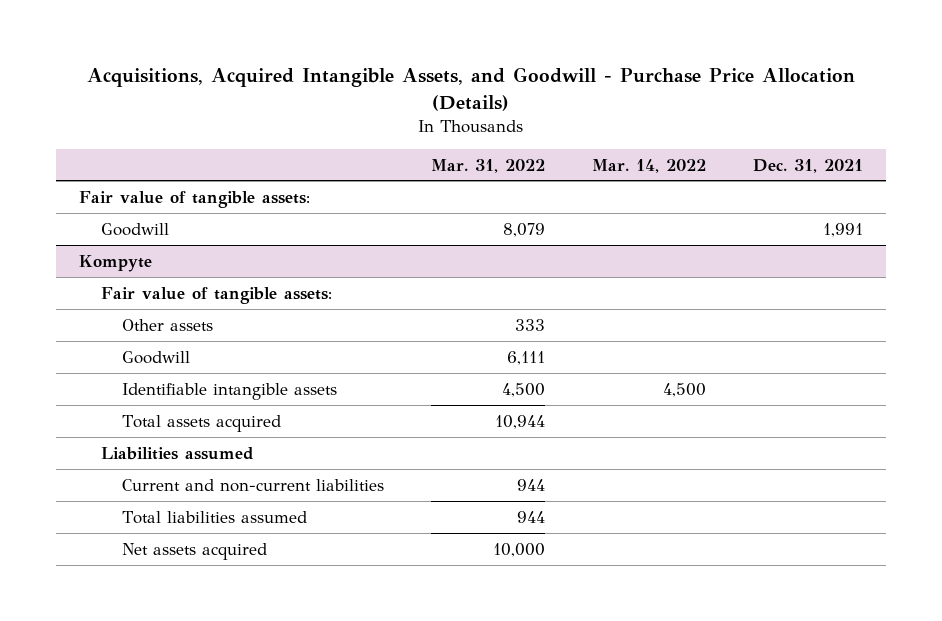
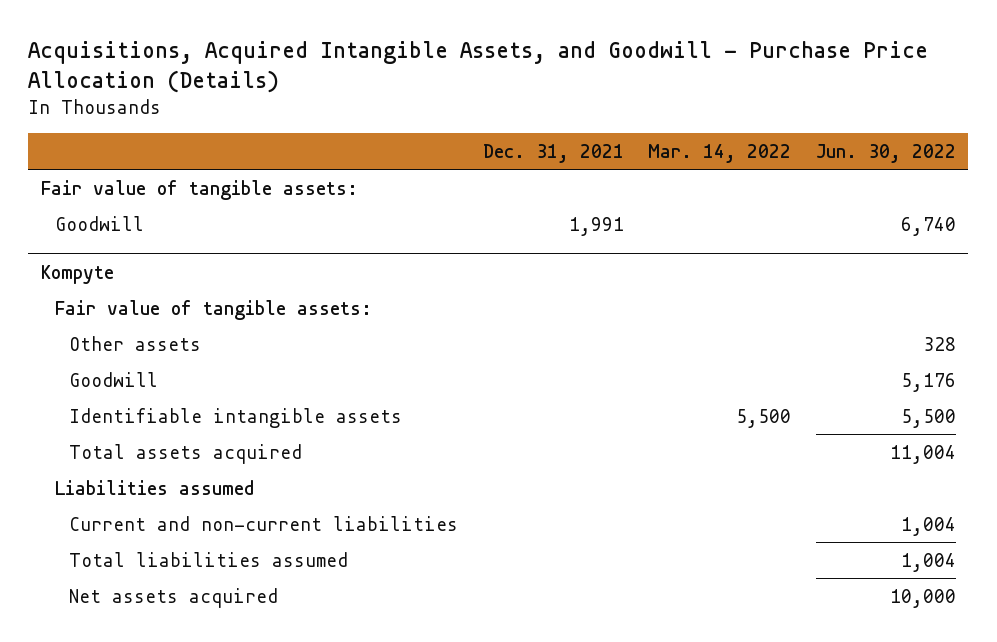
[430,158,545,173] Mar. 31, 2022 -> none
none -> [815,143,956,163] Jun. 30, 2022
[662,382,706,397] 4,500 -> [736,408,792,428] 5,500

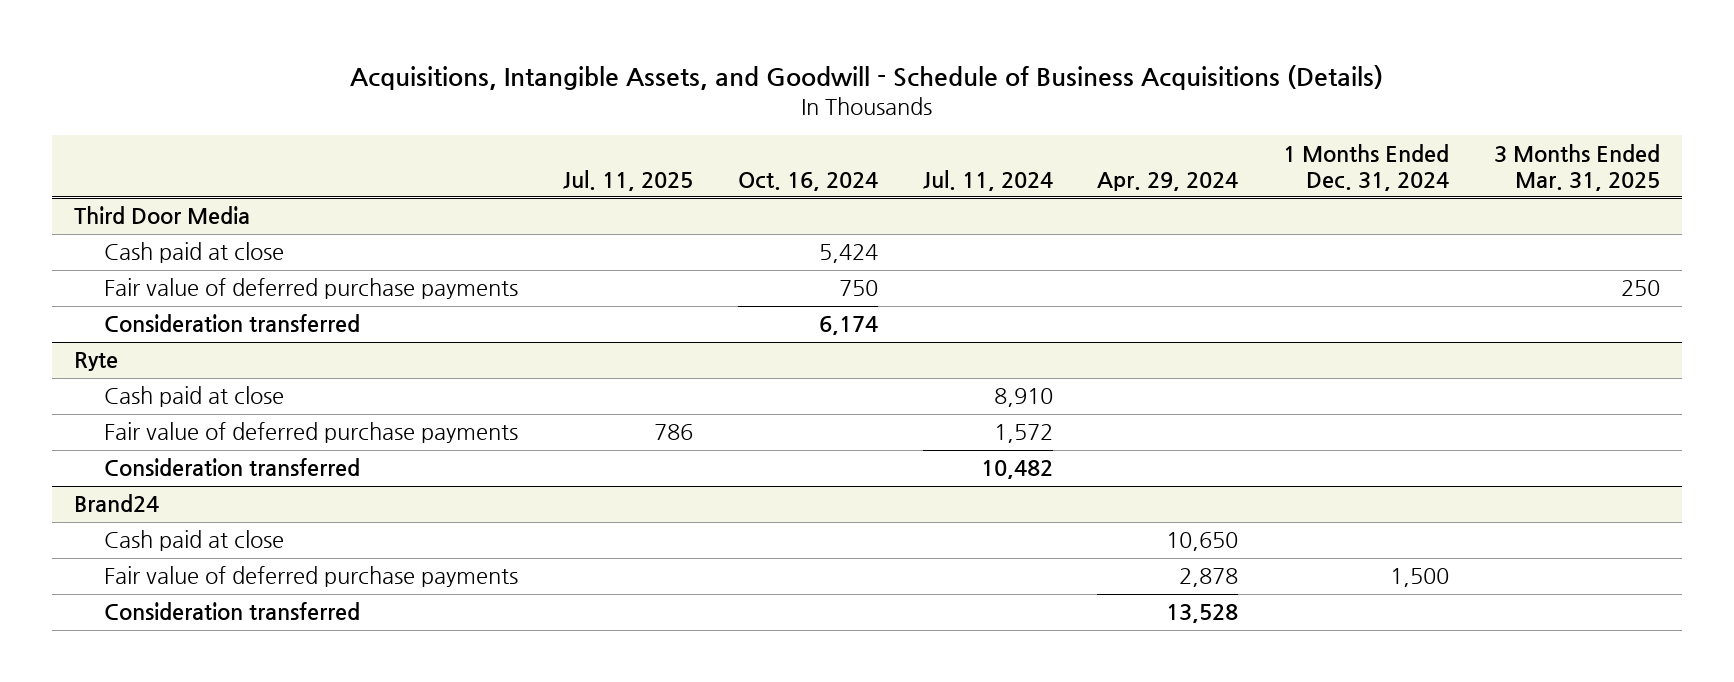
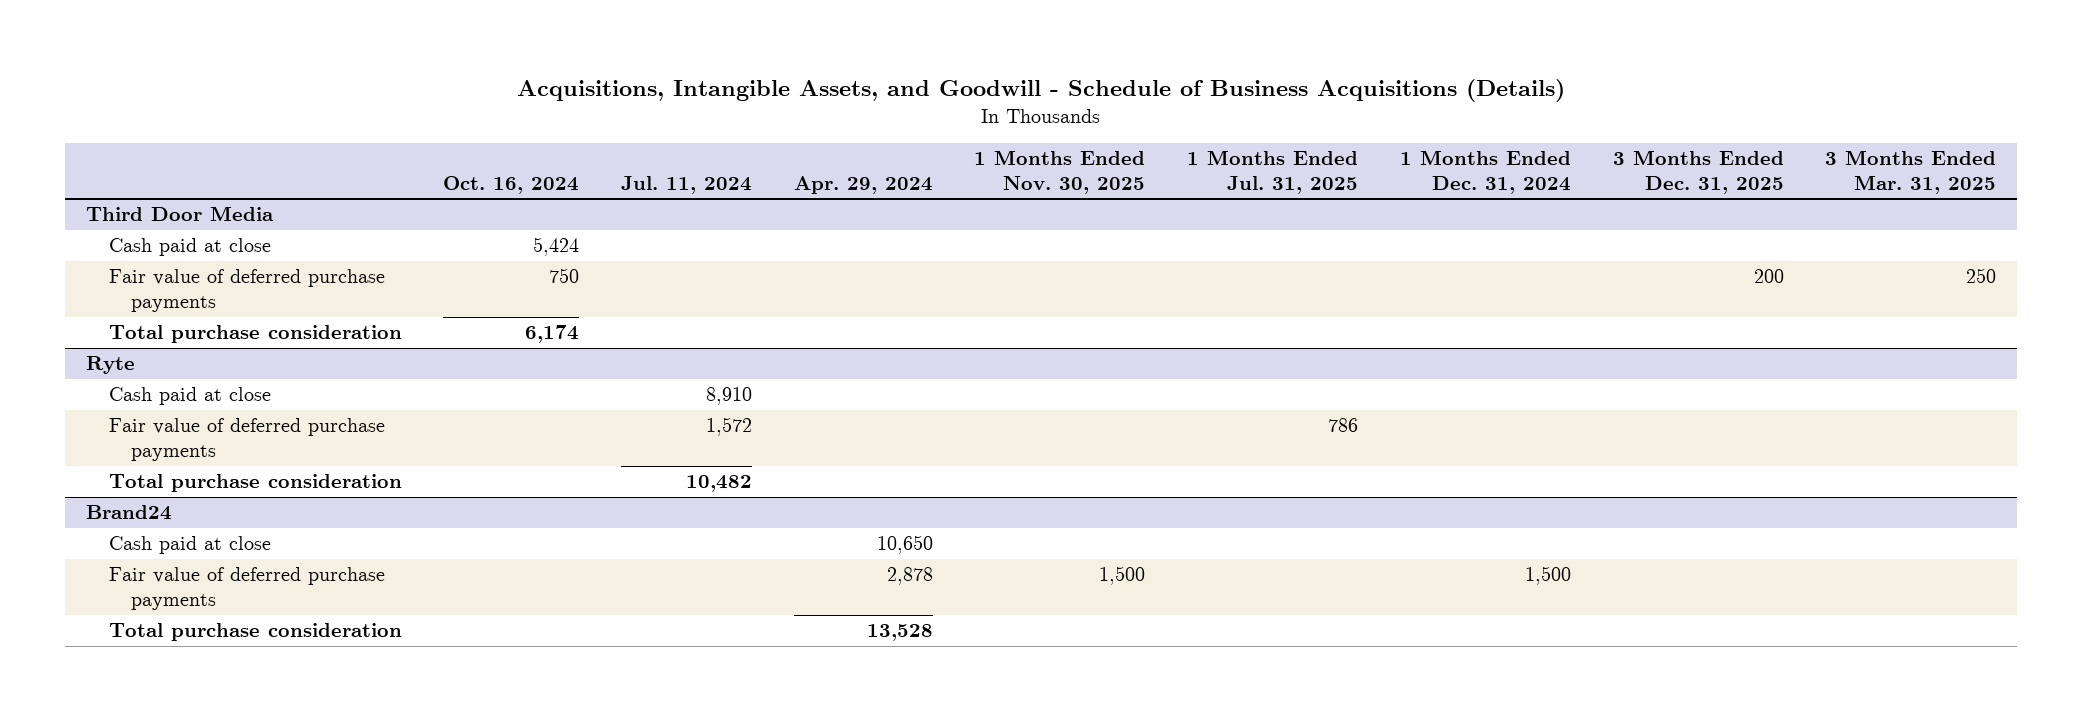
[562,169,693,191] Jul. 11, 2025 -> none
none -> [974,149,1146,194] 1 Months Ended Nov. 30, 2025
none -> [1187,149,1359,194] 1 Months Ended Jul. 31, 2025
none -> [1612,149,1784,194] 3 Months Ended Dec. 31, 2025
[104,314,361,333] Consideration transferred -> [108,325,402,344] Total purchase consideration
[104,458,361,477] Consideration transferred -> [108,474,402,493] Total purchase consideration
[104,602,361,621] Consideration transferred -> [108,623,402,642] Total purchase consideration

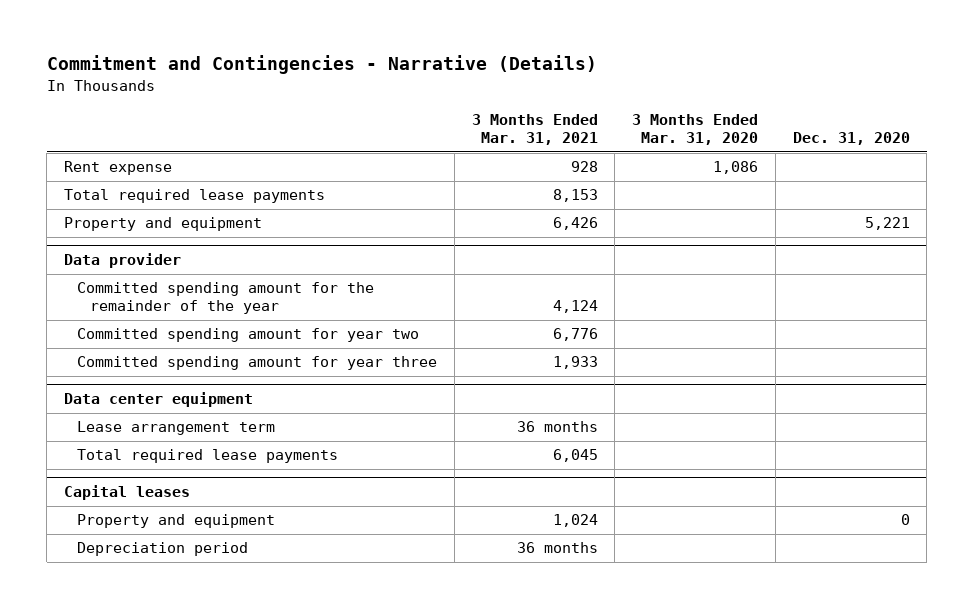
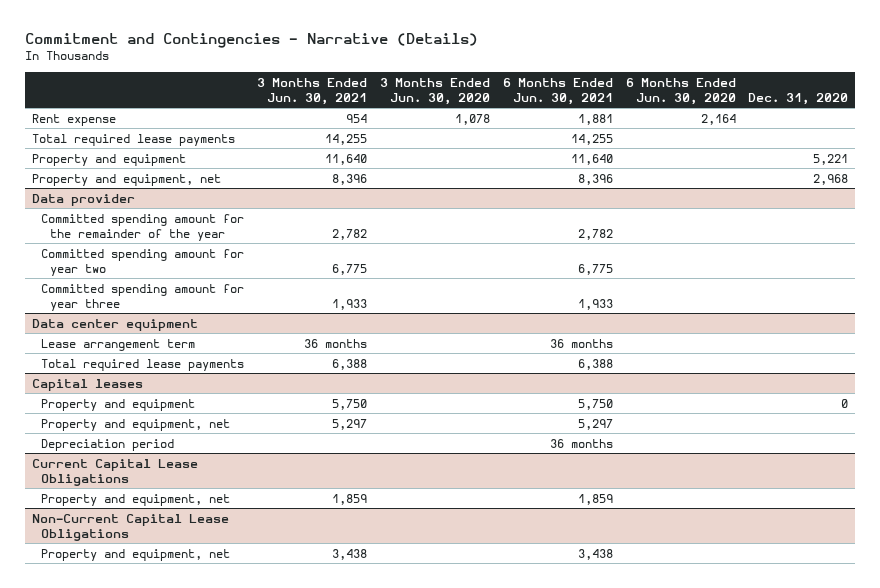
[471,114,598,146] 3 Months Ended Mar. 31, 2021 -> none
[632,114,759,146] 3 Months Ended Mar. 31, 2020 -> none
none -> [256,77,367,105] 3 Months Ended Jun. 30, 2021
none -> [379,77,490,105] 3 Months Ended Jun. 30, 2020
none -> [502,77,613,105] 6 Months Ended Jun. 30, 2021
none -> [625,77,736,105] 6 Months Ended Jun. 30, 2020
none -> [31,173,221,186] Property and equipment, net
none -> [40,418,230,431] Property and equipment, net
none -> [31,458,198,486] Current Capital Lease Obligations
none -> [40,493,230,506] Property and equipment, net
none -> [31,513,229,541] Non-Current Capital Lease Obligations
none -> [40,548,230,561] Property and equipment, net

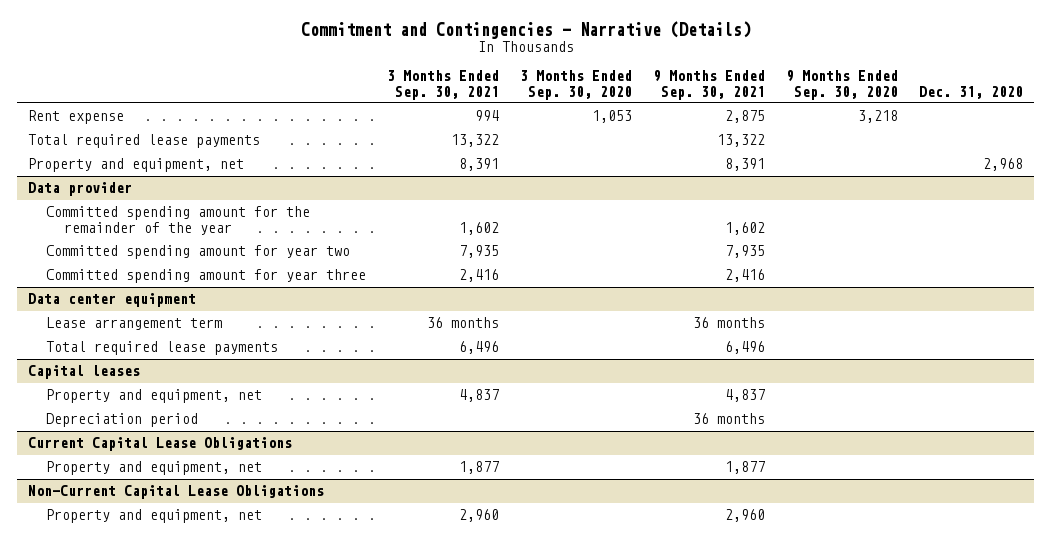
[256,77,367,105] 3 Months Ended Jun. 30, 2021 -> none
[379,77,490,105] 3 Months Ended Jun. 30, 2020 -> none
[502,77,613,105] 6 Months Ended Jun. 30, 2021 -> none
[625,77,736,105] 6 Months Ended Jun. 30, 2020 -> none
none -> [386,70,499,100] 3 Months Ended Sep. 30, 2021
none -> [519,70,632,100] 3 Months Ended Sep. 30, 2020
none -> [652,70,765,100] 9 Months Ended Sep. 30, 2021
none -> [786,70,899,100] 9 Months Ended Sep. 30, 2020
[31,153,186,166] Property and equipment -> none
[40,398,195,411] Property and equipment -> none

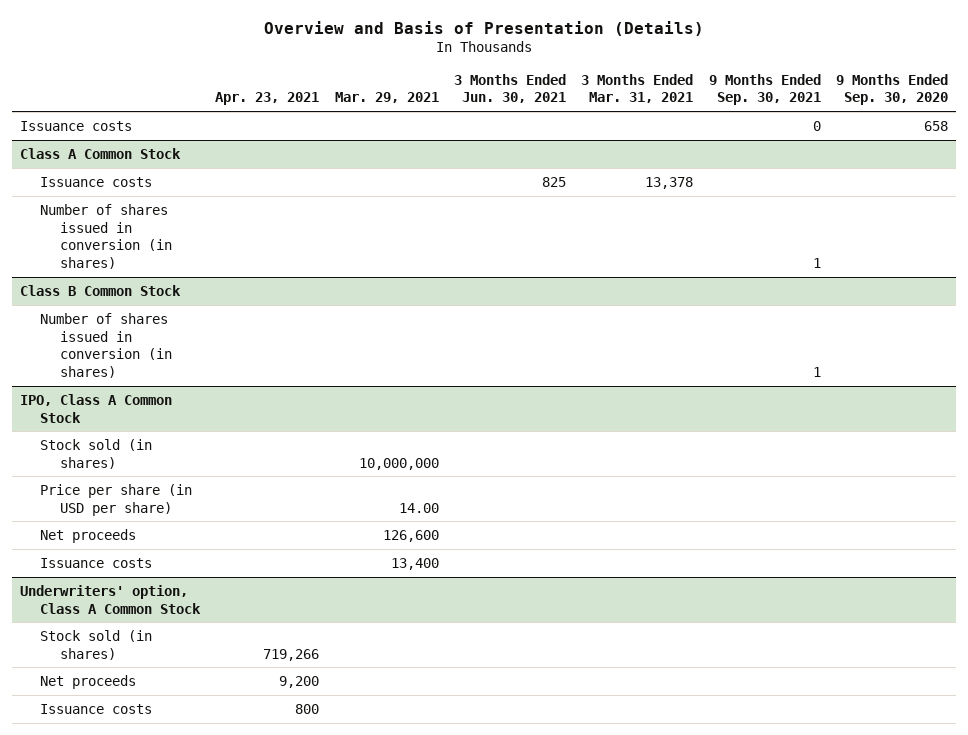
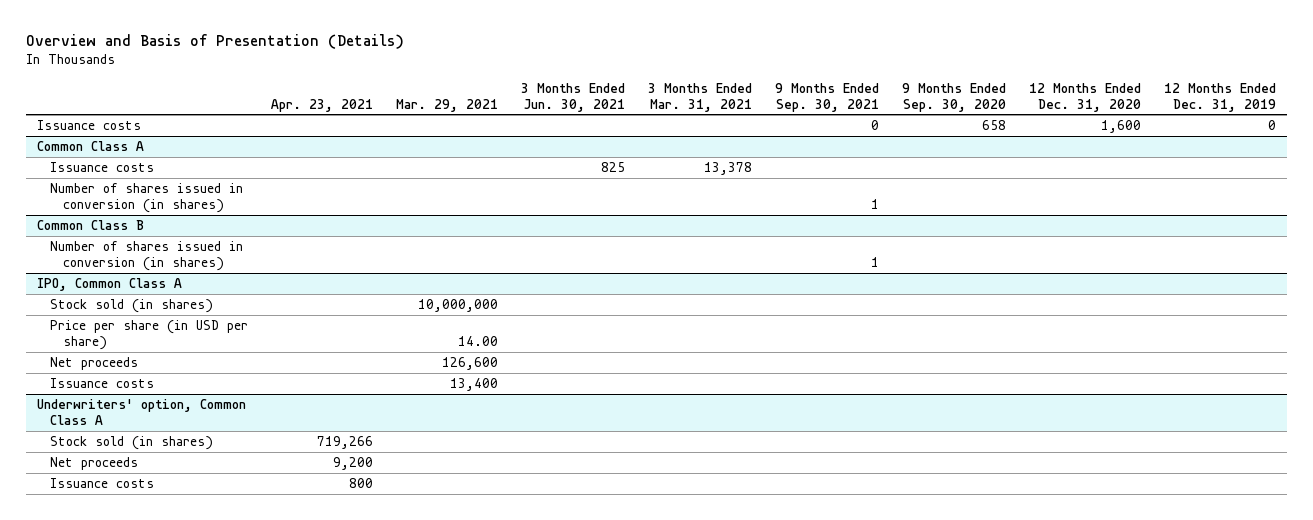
none -> [1028,82,1141,112] 12 Months Ended Dec. 31, 2020
none -> [1163,82,1276,112] 12 Months Ended Dec. 31, 2019
[20,147,182,159] Class A Common Stock -> [37,140,145,151] Common Class A
[20,284,182,296] Class B Common Stock -> [37,219,145,230] Common Class B
[20,393,173,423] IPO, Class A Common Stock -> [37,277,183,291] IPO, Common Class A
[20,584,201,614] Underwriters' option, Class A Common Stock -> [37,398,247,425] Underwriters' option, Common Class A

